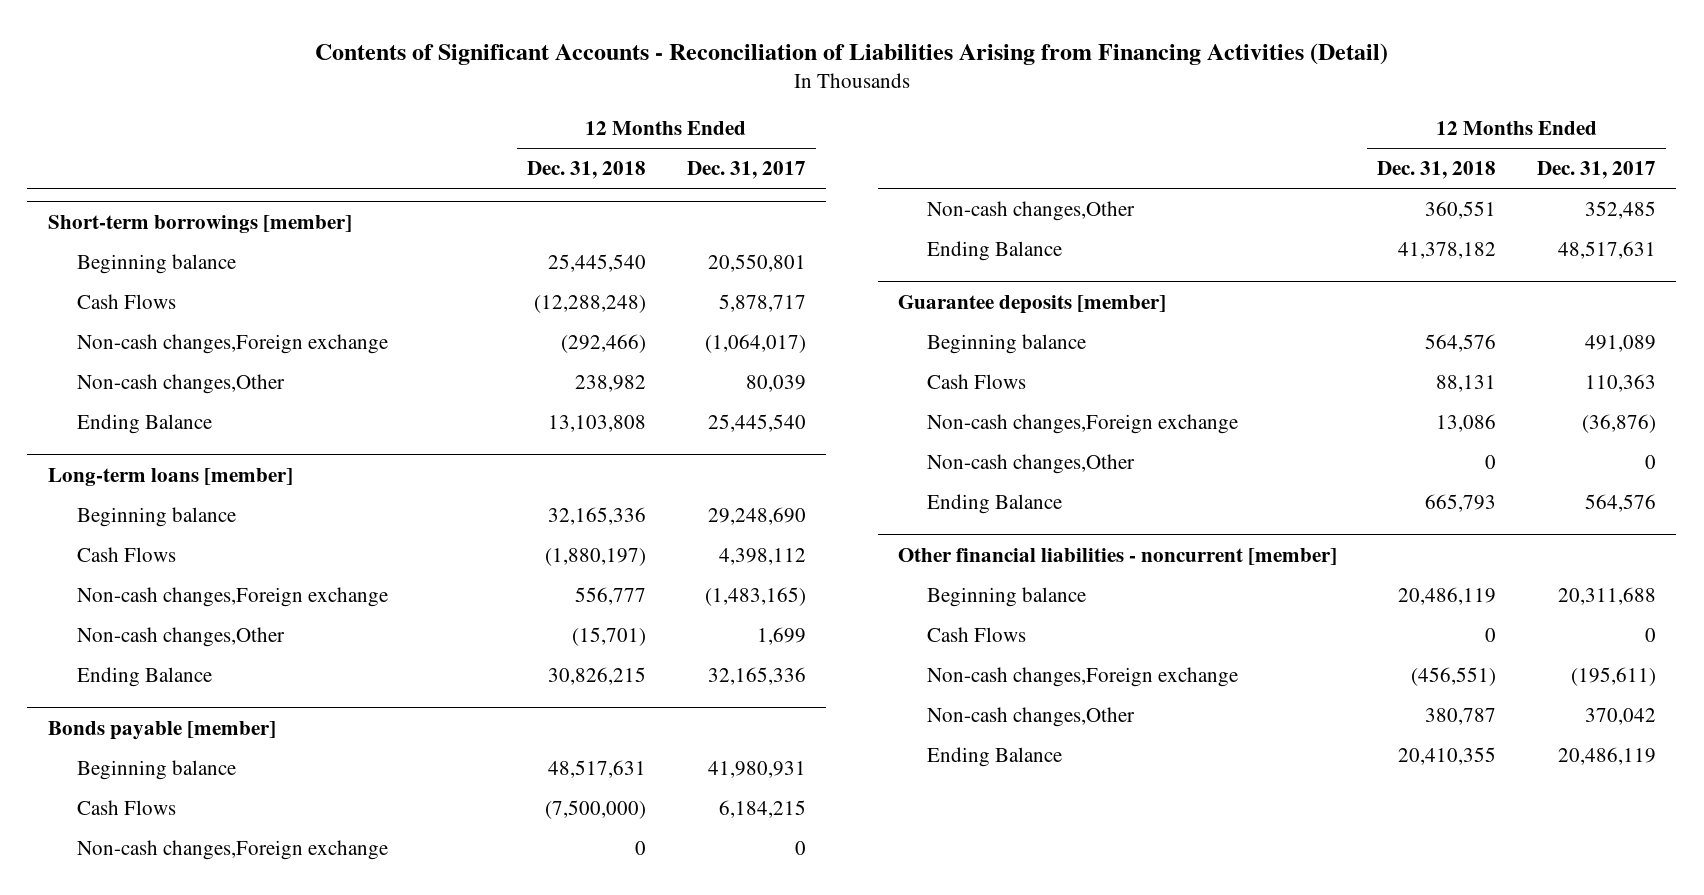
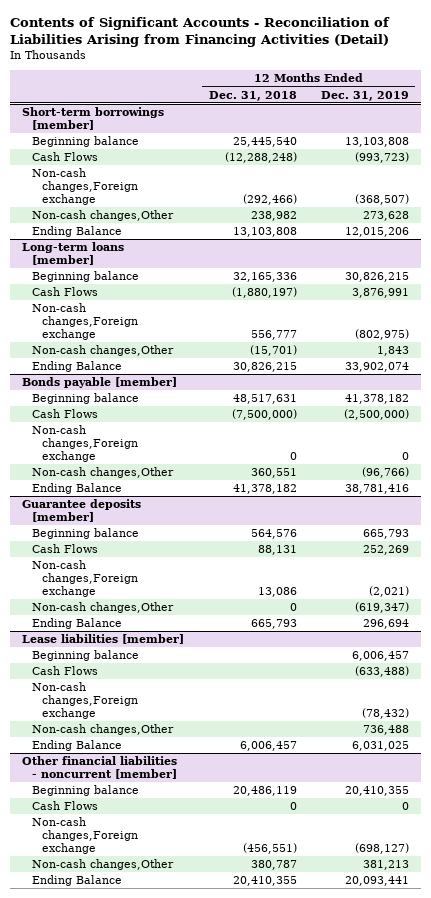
[686,161,806,180] Dec. 31, 2017 -> none
none -> [320,90,409,101] Dec. 31, 2019
none -> [22,634,185,645] Lease liabilities [member]
none -> [31,650,139,662] Beginning balance
none -> [31,666,98,676] Cash Flows
none -> [31,682,138,719] Non-cash changes,Foreign exchange
none -> [31,724,174,736] Non-cash changes,Other
none -> [31,740,122,752] Ending Balance

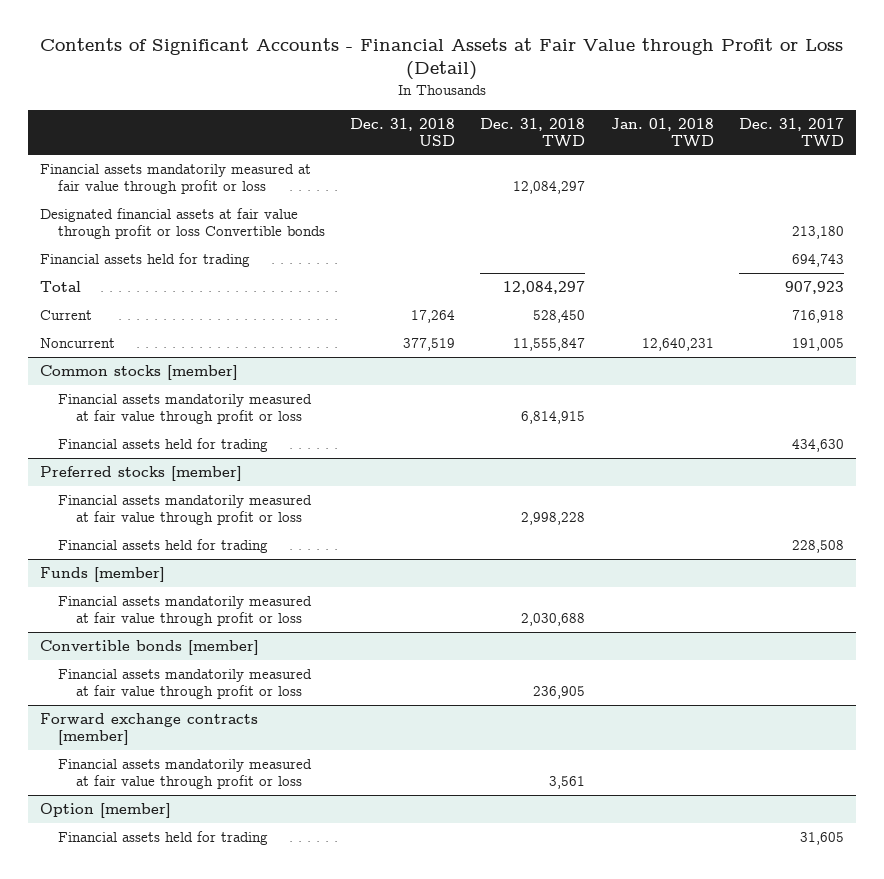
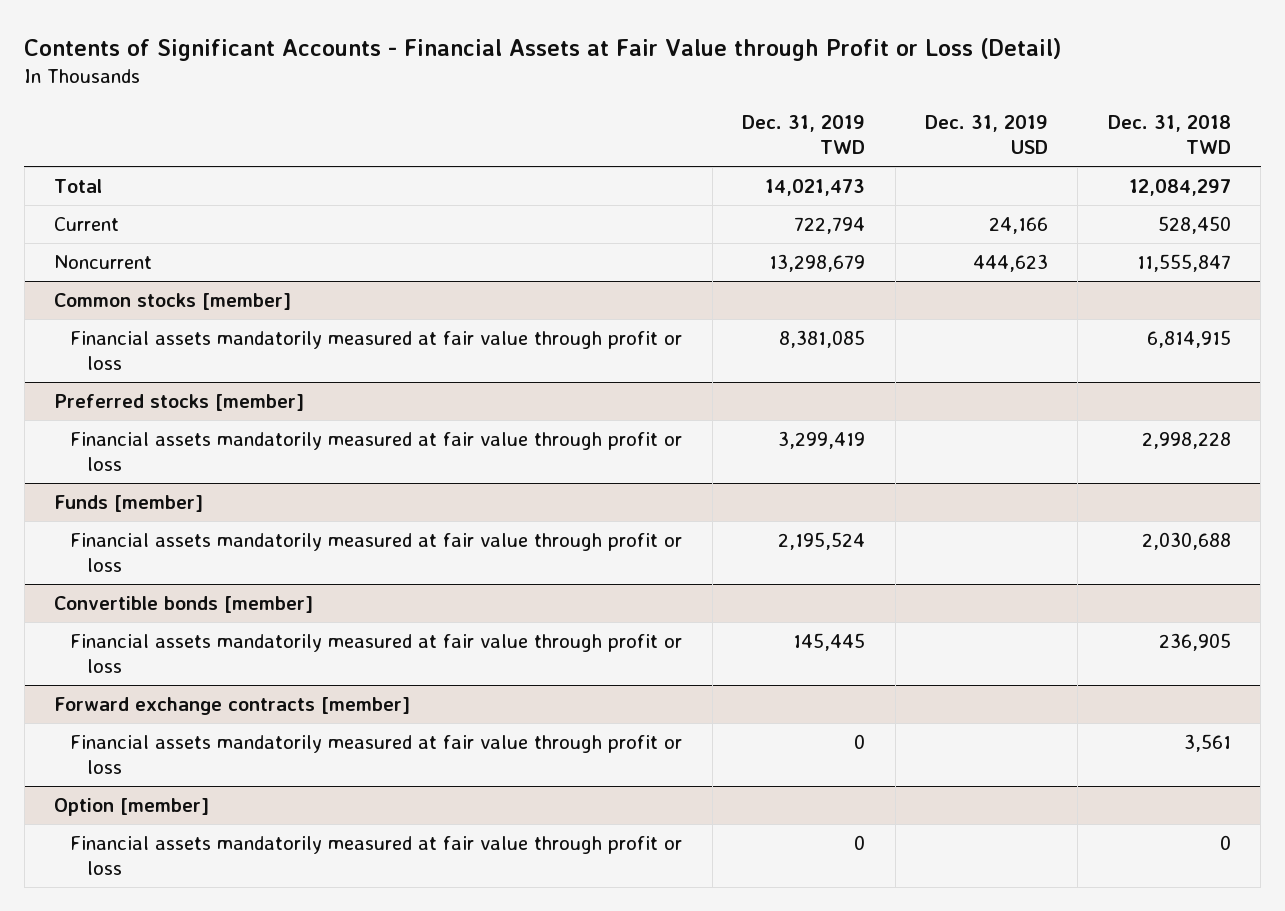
[350,117,456,146] Dec. 31, 2018 USD -> none
[610,117,714,147] Jan. 01, 2018 TWD -> none
[738,117,844,147] Dec. 31, 2017 TWD -> none
none -> [742,115,866,155] Dec. 31, 2019 TWD
none -> [924,115,1048,155] Dec. 31, 2019 USD
[40,163,312,195] Financial assets mandatorily measured at fair value through profit or loss -> none
[40,207,325,240] Designated financial assets at fair value through profit or loss Convertible bonds -> none
[40,252,251,267] Financial assets held for trading -> none
[57,437,268,452] Financial assets held for trading -> none
[57,538,268,553] Financial assets held for trading -> none
[57,830,268,845] Financial assets held for trading -> none
none -> [70,835,683,875] Financial assets mandatorily measured at fair value through profit or loss

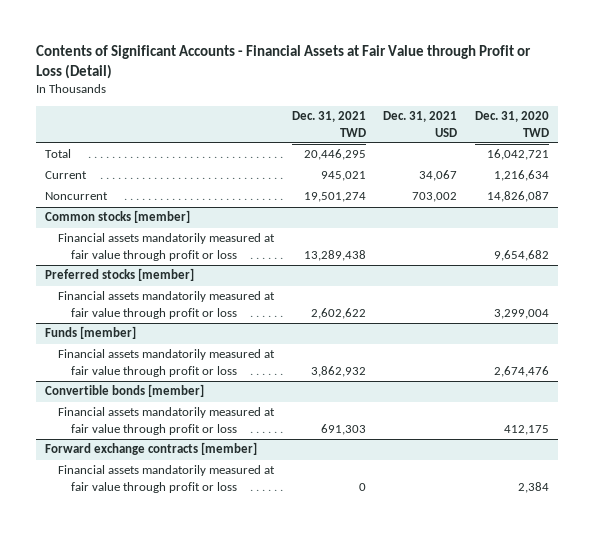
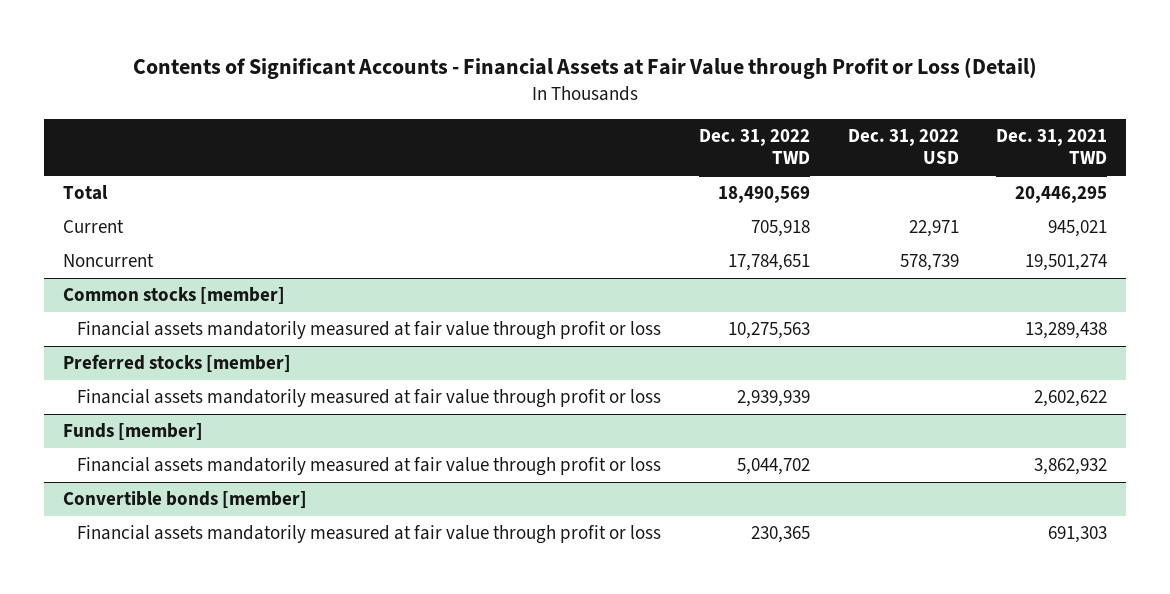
[383,111,458,137] Dec. 31, 2021 USD -> none
[475,111,550,137] Dec. 31, 2020 TWD -> none
none -> [698,129,810,165] Dec. 31, 2022 TWD
none -> [847,129,959,165] Dec. 31, 2022 USD
[44,442,257,456] Forward exchange contracts [member] -> none
[57,465,275,493] Financial assets mandatorily measured at fair value through profit or loss -> none

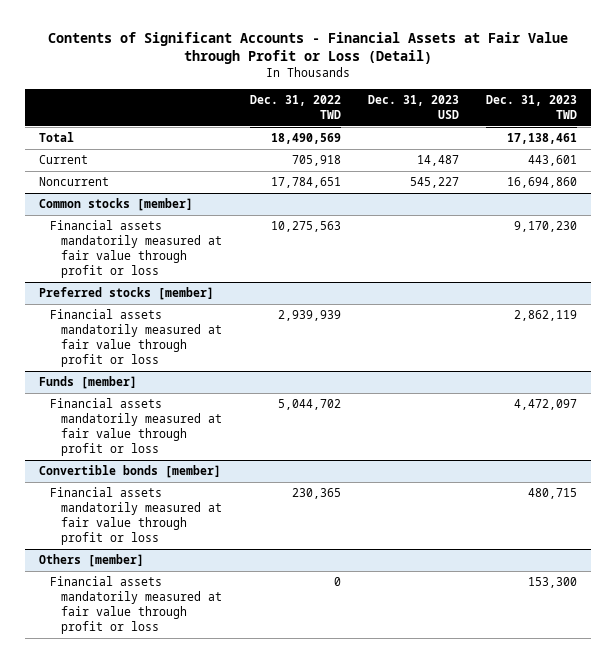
[847,129,959,165] Dec. 31, 2022 USD -> none
[996,129,1108,165] Dec. 31, 2021 TWD -> none
none -> [368,95,460,119] Dec. 31, 2023 USD
none -> [486,95,578,119] Dec. 31, 2023 TWD
none -> [38,554,144,568] Others [member]
none -> [50,576,223,634] Financial assets mandatorily measured at fair value through profit or loss

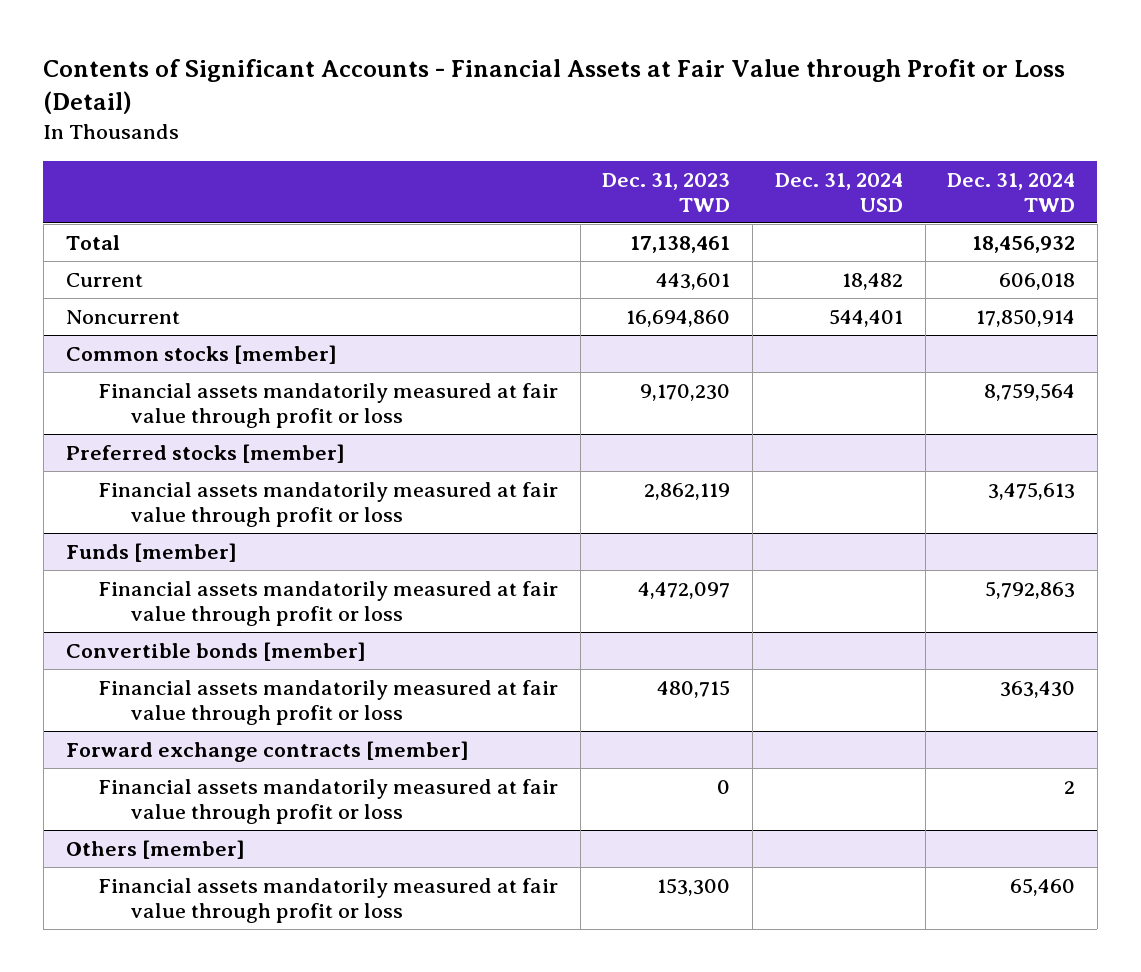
[249,95,341,119] Dec. 31, 2022 TWD -> none
[368,95,460,119] Dec. 31, 2023 USD -> none
none -> [774,172,903,212] Dec. 31, 2024 USD
none -> [947,172,1076,212] Dec. 31, 2024 TWD
none -> [65,740,469,762] Forward exchange contracts [member]
none -> [98,778,559,824] Financial assets mandatorily measured at fair value through profit or loss

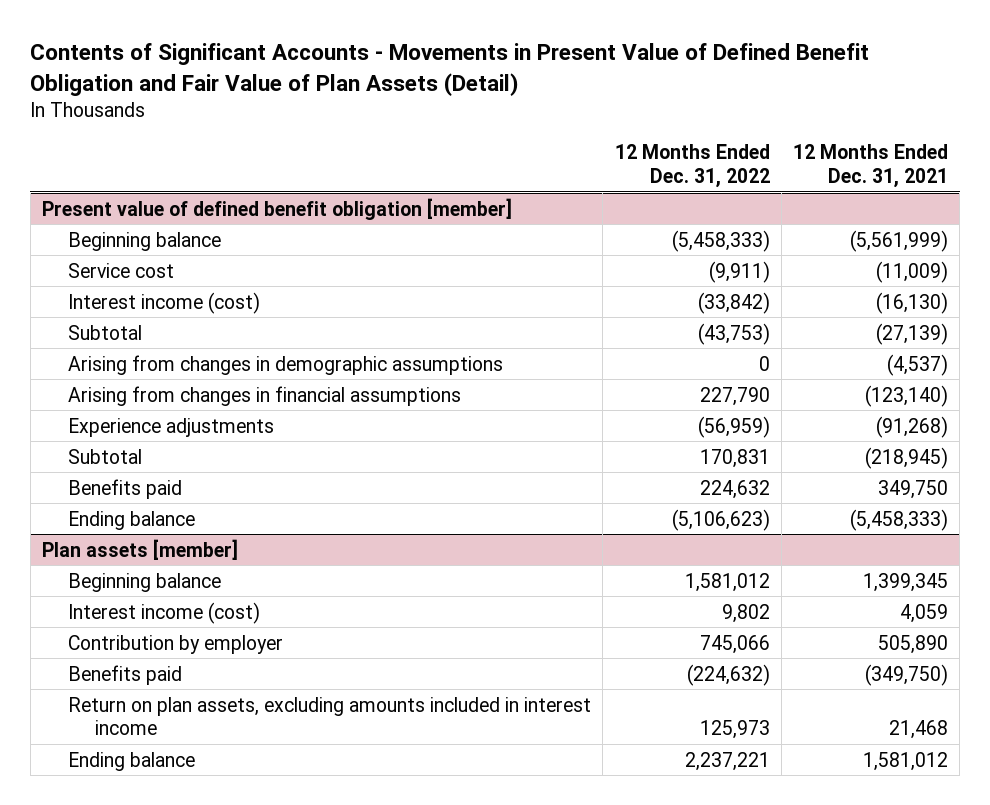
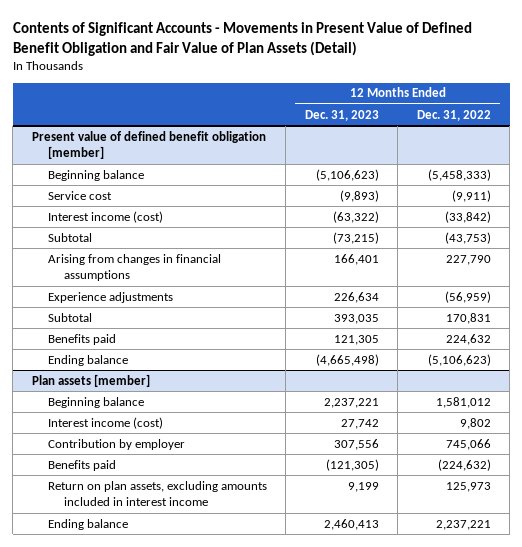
[792,144,948,188] 12 Months Ended Dec. 31, 2021 -> none
none -> [304,109,379,121] Dec. 31, 2023
[68,354,504,375] Arising from changes in demographic assumptions -> none

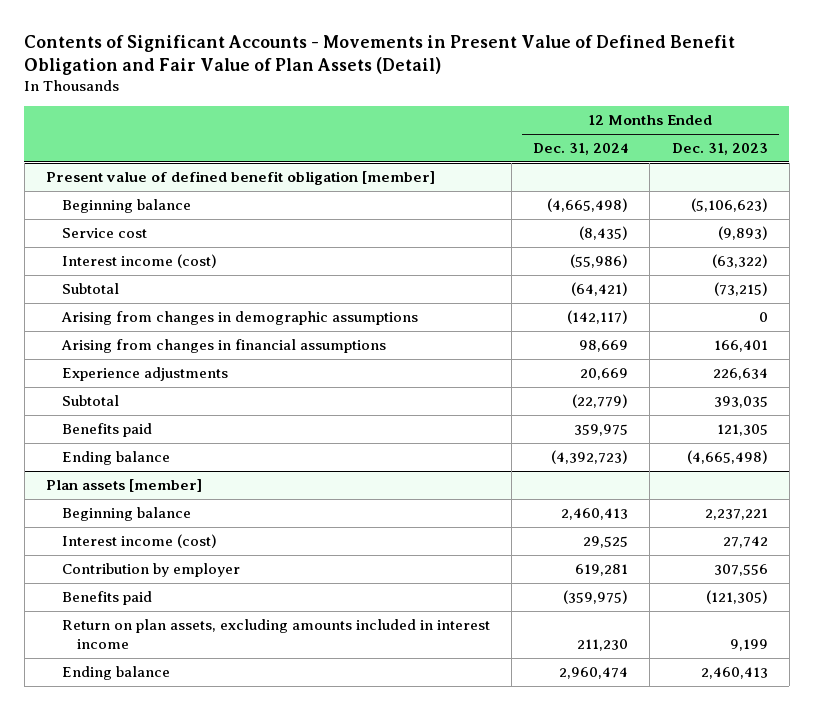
[416,109,491,121] Dec. 31, 2022 -> none
none -> [533,142,629,155] Dec. 31, 2024
none -> [60,310,418,325] Arising from changes in demographic assumptions

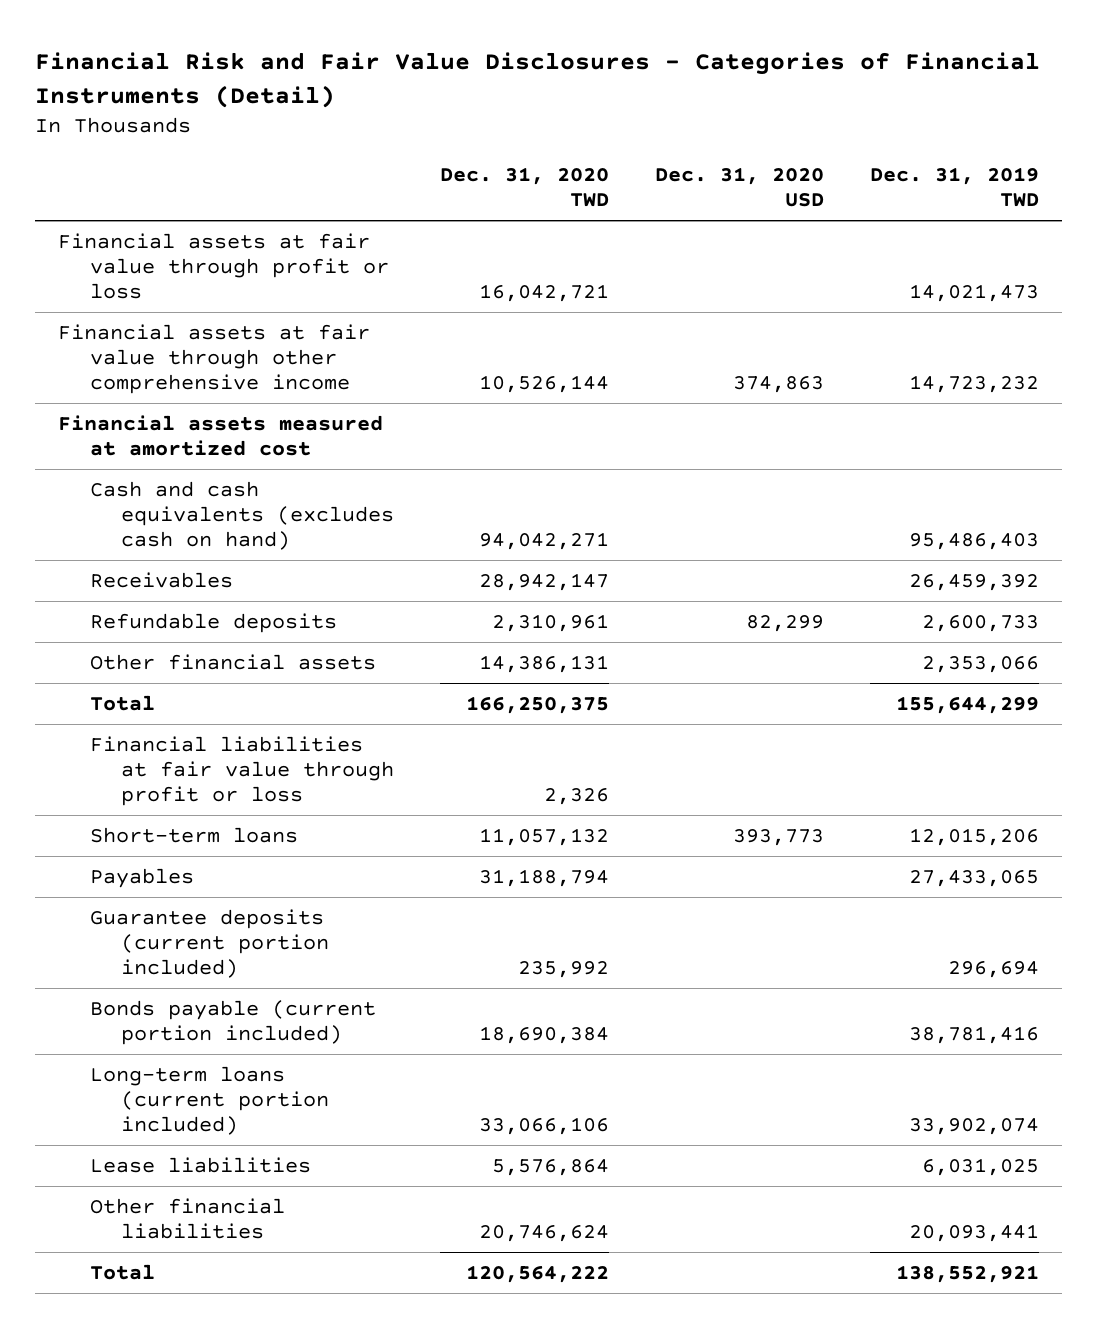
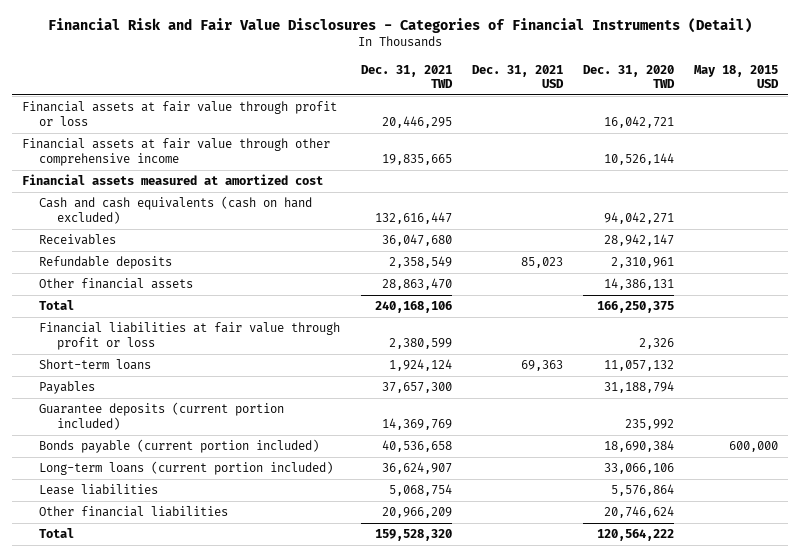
[655,166,825,208] Dec. 31, 2020 USD -> none
[870,166,1040,208] Dec. 31, 2019 TWD -> none
none -> [360,64,453,88] Dec. 31, 2021 TWD
none -> [471,64,564,88] Dec. 31, 2021 USD
none -> [694,64,780,88] May 18, 2015 USD
[89,480,395,551] Cash and cash equivalents (excludes cash on hand) -> [39,196,313,224] Cash and cash equivalents (cash on hand excluded)

